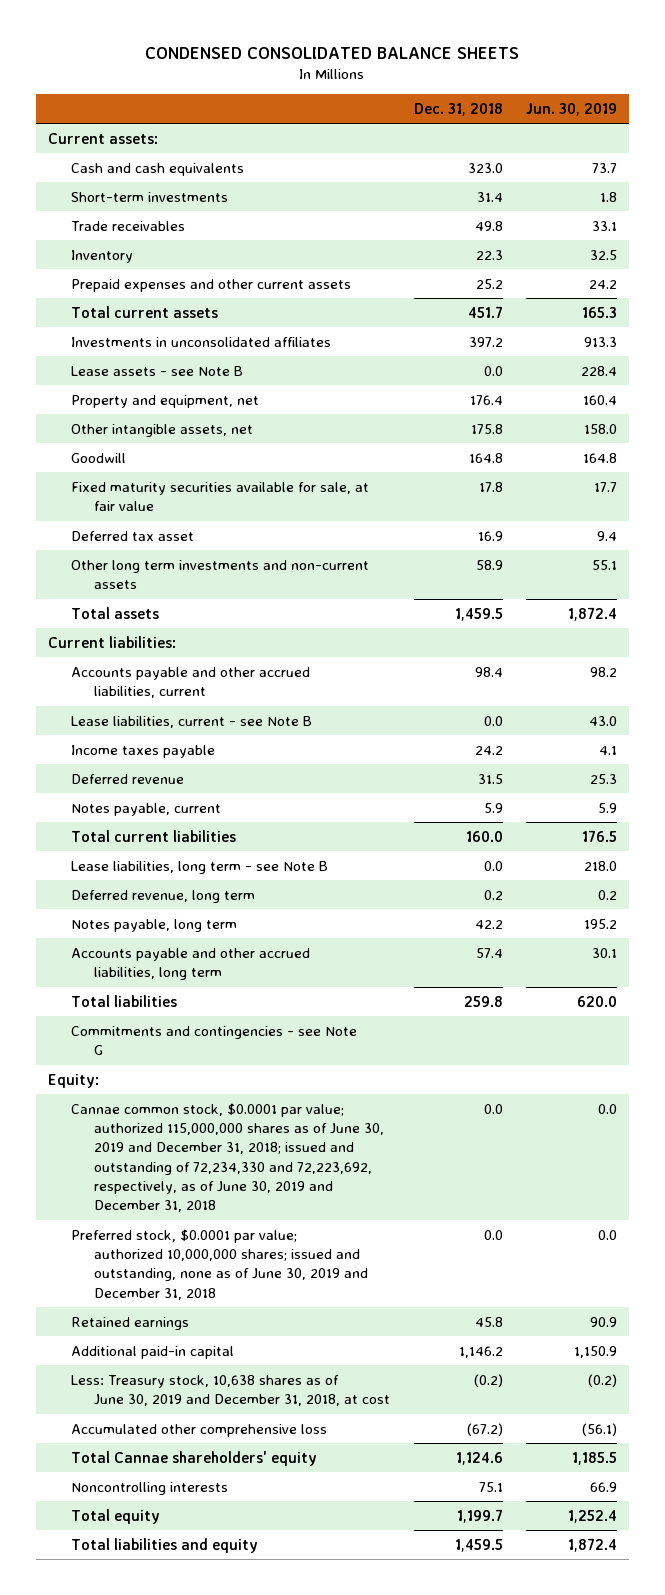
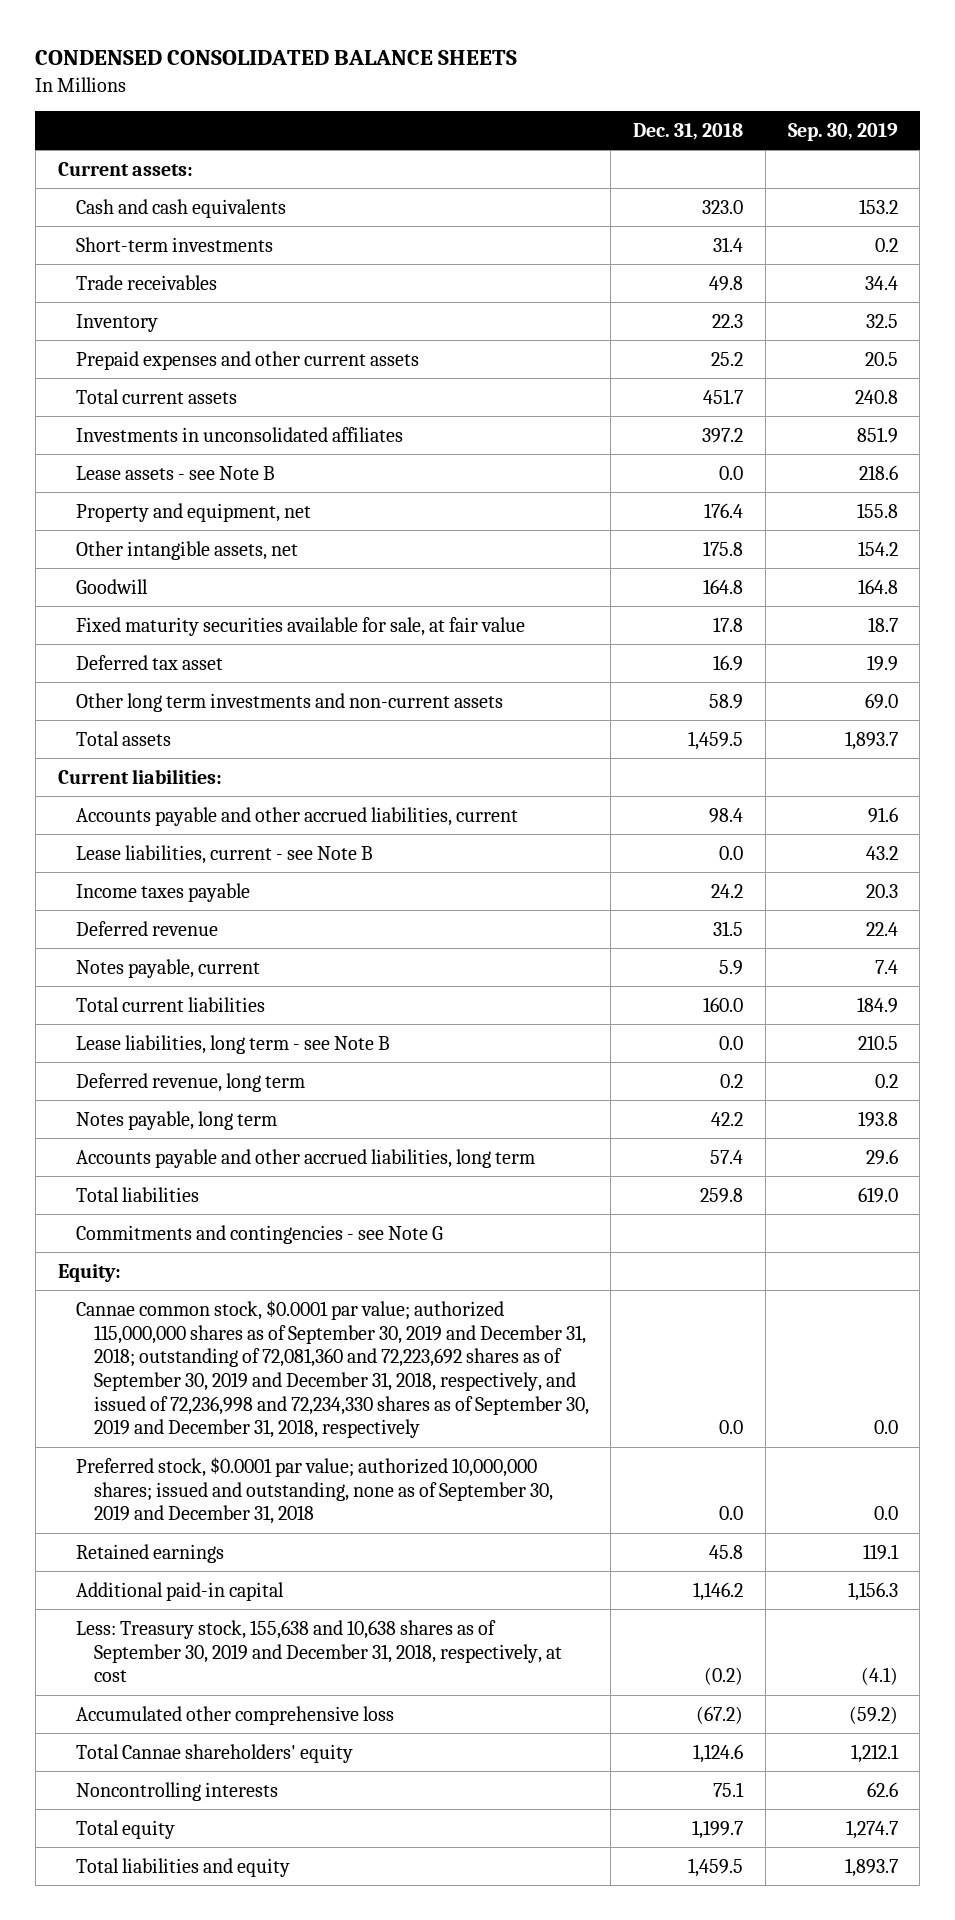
[526,102,618,116] Jun. 30, 2019 -> none
none -> [787,122,898,141] Sep. 30, 2019
[70,1102,384,1213] Cannae common stock, $0.0001 par value; authorized 115,000,000 shares as of June 30, 2019 and December 31, 2018; issued and outstanding of 72,234,330 and 72,223,692, respectively, as of June 30, 2019 and December 31, 2018 -> [75,1299,589,1439] Cannae common stock, $0.0001 par value; authorized 115,000,000 shares as of September 30, 2019 and December 31, 2018; outstanding of 72,081,360 and 72,223,692 shares as of September 30, 2019 and December 31, 2018, respectively, and issued of 72,236,998 and 72,234,330 shares as of September 30, 2019 and December 31, 2018, respectively
[70,1228,368,1300] Preferred stock, $0.0001 par value; authorized 10,000,000 shares; issued and outstanding, none as of June 30, 2019 and December 31, 2018 -> [75,1456,553,1525] Preferred stock, $0.0001 par value; authorized 10,000,000 shares; issued and outstanding, none as of September 30, 2019 and December 31, 2018
[70,1374,390,1407] Less: Treasury stock, 10,638 shares as of June 30, 2019 and December 31, 2018, at cost -> [75,1619,562,1683] Less: Treasury stock, 155,638 and 10,638 shares as of September 30, 2019 and December 31, 2018, respectively, at cost

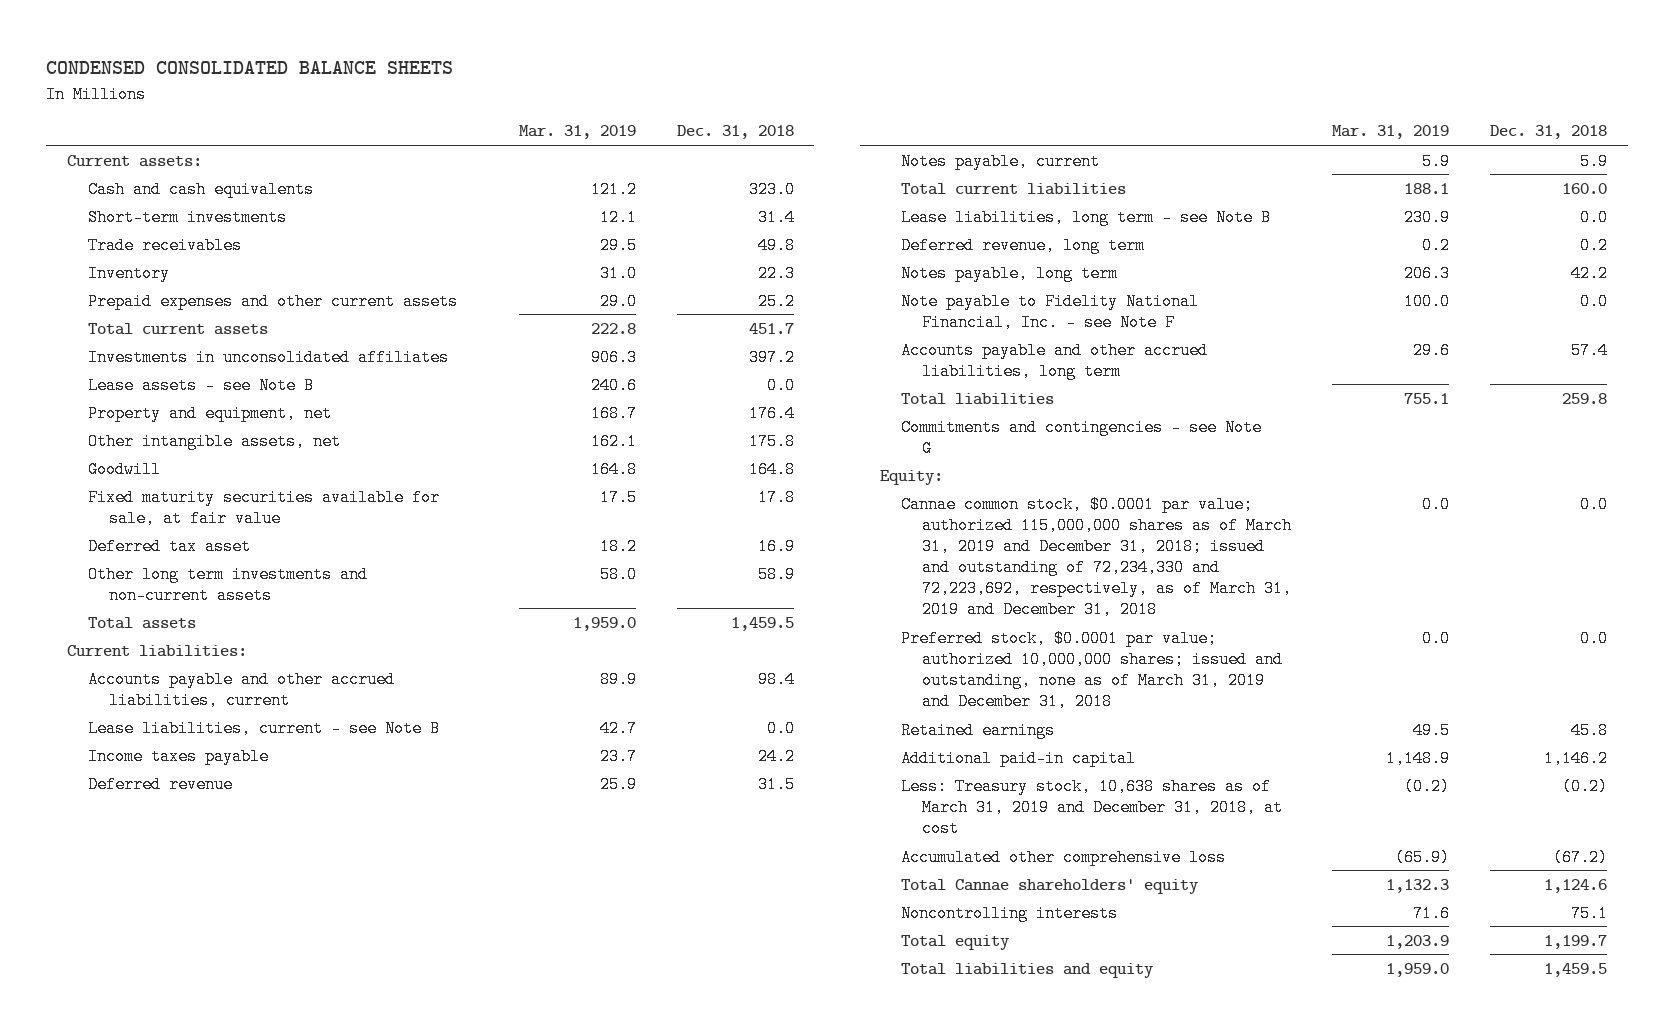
[787,122,898,141] Sep. 30, 2019 -> none
none -> [518,125,636,140] Mar. 31, 2019
none -> [901,292,1200,331] Note payable to Fidelity National Financial, Inc. - see Note F
[75,1299,589,1439] Cannae common stock, $0.0001 par value; authorized 115,000,000 shares as of September 30, 2019 and December 31, 2018; outstanding of 72,081,360 and 72,223,692 shares as of September 30, 2019 and December 31, 2018, respectively, and issued of 72,236,998 and 72,234,330 shares as of September 30, 2019 and December 31, 2018, respectively -> [901,495,1293,619] Cannae common stock, $0.0001 par value; authorized 115,000,000 shares as of March 31, 2019 and December 31, 2018; issued and outstanding of 72,234,330 and 72,223,692, respectively, as of March 31, 2019 and December 31, 2018
[75,1456,553,1525] Preferred stock, $0.0001 par value; authorized 10,000,000 shares; issued and outstanding, none as of September 30, 2019 and December 31, 2018 -> [901,629,1284,711] Preferred stock, $0.0001 par value; authorized 10,000,000 shares; issued and outstanding, none as of March 31, 2019 and December 31, 2018
[75,1619,562,1683] Less: Treasury stock, 155,638 and 10,638 shares as of September 30, 2019 and December 31, 2018, respectively, at cost -> [901,777,1284,837] Less: Treasury stock, 10,638 shares as of March 31, 2019 and December 31, 2018, at cost

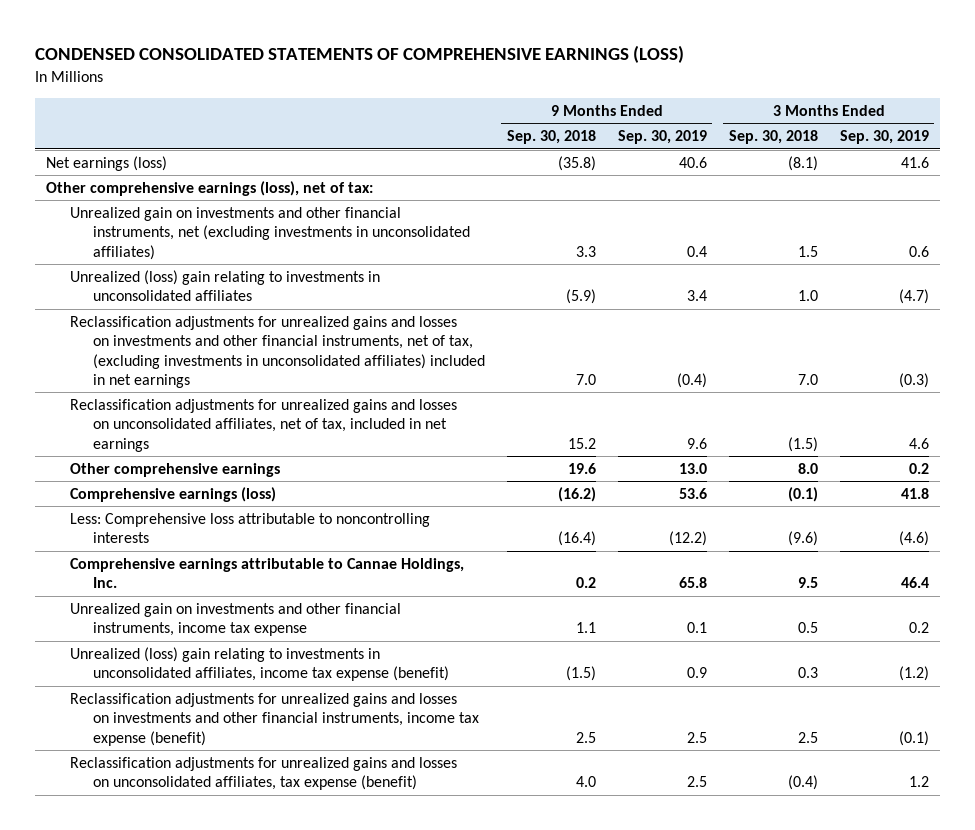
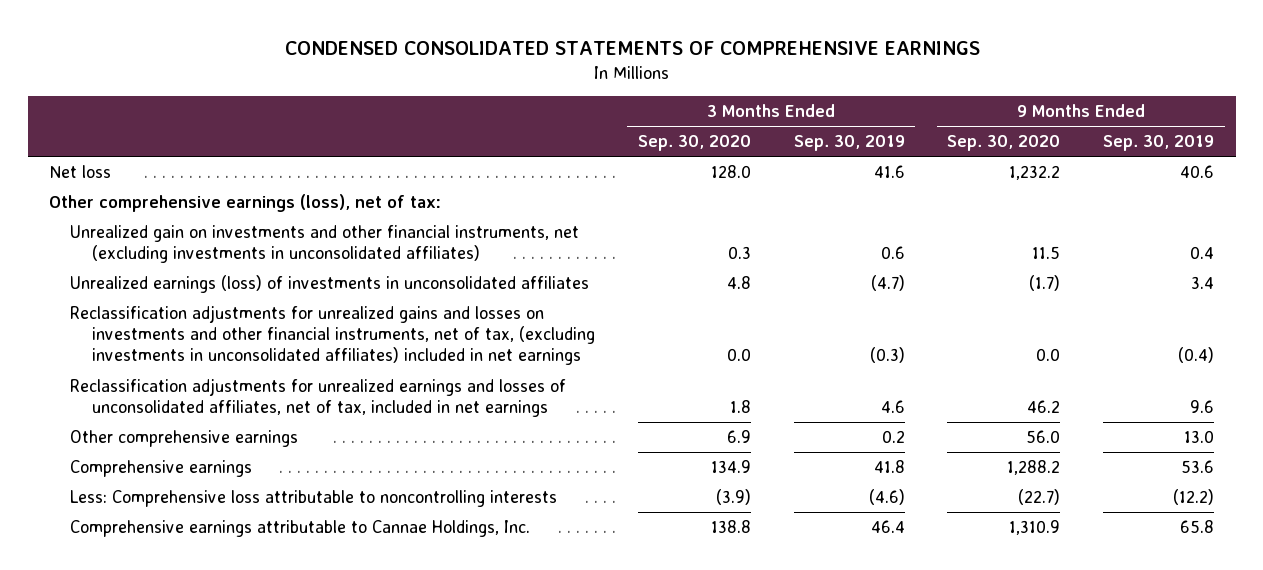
[35,45,685,64] CONDENSED CONSOLIDATED STATEMENTS OF COMPREHENSIVE EARNINGS (LOSS) -> [284,40,980,55] CONDENSED CONSOLIDATED STATEMENTS OF COMPREHENSIVE EARNINGS
[506,130,596,145] Sep. 30, 2018 -> none
[728,130,818,145] Sep. 30, 2018 -> none
none -> [637,135,751,152] Sep. 30, 2020
none -> [947,135,1061,152] Sep. 30, 2020
[46,155,168,171] Net earnings (loss) -> [48,164,111,178] Net loss
[69,269,380,302] Unrealized (loss) gain relating to investments in unconsolidated affiliates -> [70,274,590,293] Unrealized earnings (loss) of investments in unconsolidated affiliates
[69,398,457,452] Reclassification adjustments for unrealized gains and losses on unconsolidated affiliates, net of tax, included in net earnings -> [70,377,567,418] Reclassification adjustments for unrealized earnings and losses of unconsolidated affiliates, net of tax, included in net earnings
[69,486,276,502] Comprehensive earnings (loss) -> [70,459,253,477] Comprehensive earnings
[69,602,401,637] Unrealized gain on investments and other financial instruments, income tax expense -> none
[69,646,449,682] Unrealized (loss) gain relating to investments in unconsolidated affiliates, income tax expense (benefit) -> none
[69,692,479,746] Reclassification adjustments for unrealized gains and losses on investments and other financial instruments, income tax expense (benefit) -> none
[69,756,457,791] Reclassification adjustments for unrealized gains and losses on unconsolidated affiliates, tax expense (benefit) -> none

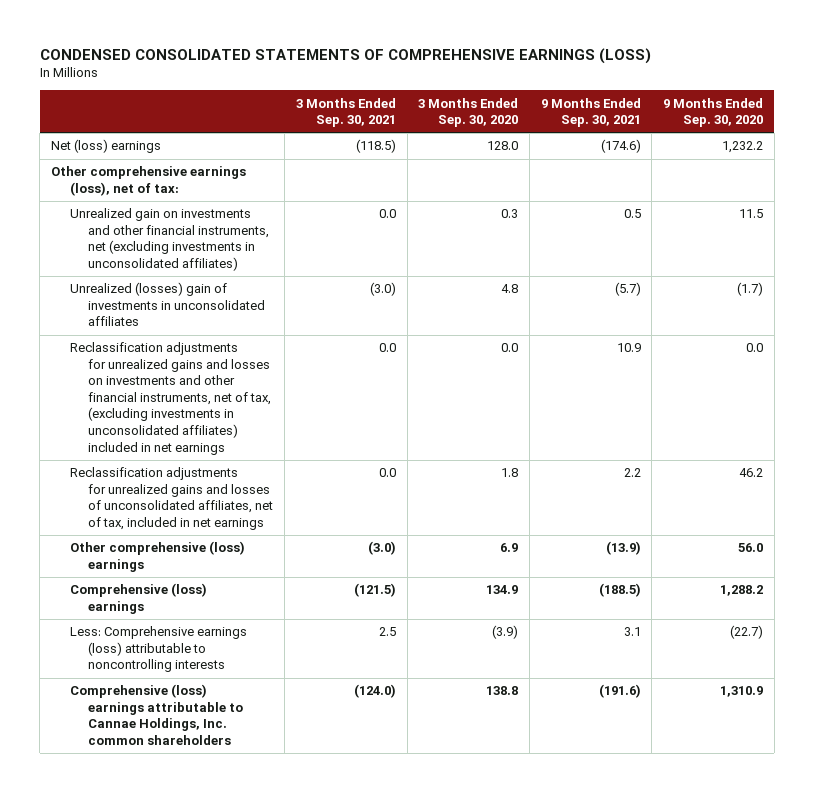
[284,40,980,55] CONDENSED CONSOLIDATED STATEMENTS OF COMPREHENSIVE EARNINGS -> [39,47,651,64] CONDENSED CONSOLIDATED STATEMENTS OF COMPREHENSIVE EARNINGS (LOSS)
[793,135,905,152] Sep. 30, 2019 -> none
[1103,135,1215,152] Sep. 30, 2019 -> none
none -> [295,97,396,128] 3 Months Ended Sep. 30, 2021
none -> [540,97,641,128] 9 Months Ended Sep. 30, 2021
[48,164,111,178] Net loss -> [51,139,162,154] Net (loss) earnings
[70,274,590,293] Unrealized earnings (loss) of investments in unconsolidated affiliates -> [69,282,266,327] Unrealized (losses) gain of investments in unconsolidated affiliates
[70,377,567,418] Reclassification adjustments for unrealized earnings and losses of unconsolidated affiliates, net of tax, included in net earnings -> [69,467,274,530] Reclassification adjustments for unrealized gains and losses of unconsolidated affiliates, net of tax, included in net earnings
[70,429,299,447] Other comprehensive earnings -> [69,541,245,572] Other comprehensive (loss) earnings
[70,459,253,477] Comprehensive earnings -> [69,583,207,614] Comprehensive (loss) earnings
[70,489,558,507] Less: Comprehensive loss attributable to noncontrolling interests -> [69,626,247,673] Less: Comprehensive earnings (loss) attributable to noncontrolling interests
[70,519,531,537] Comprehensive earnings attributable to Cannae Holdings, Inc. -> [69,684,244,745] Comprehensive (loss) earnings attributable to Cannae Holdings, Inc. common shareholders

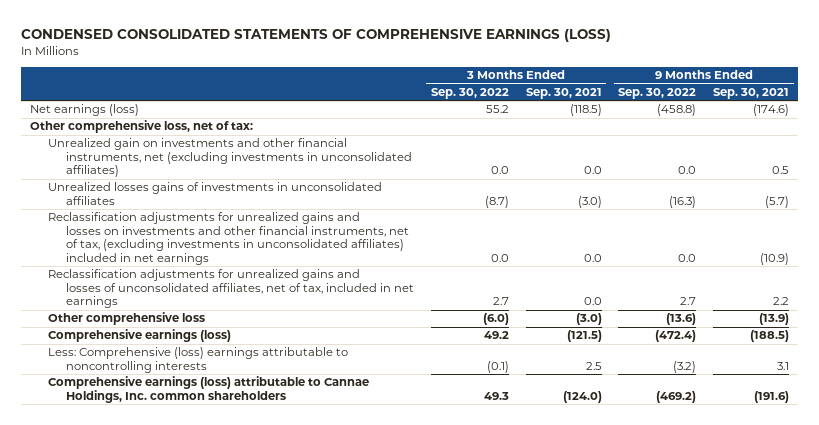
[418,97,519,128] 3 Months Ended Sep. 30, 2020 -> none
[663,97,764,128] 9 Months Ended Sep. 30, 2020 -> none
none -> [430,87,509,99] Sep. 30, 2022
none -> [618,87,697,99] Sep. 30, 2022
[51,139,162,154] Net (loss) earnings -> [29,104,139,117] Net earnings (loss)
[51,166,247,196] Other comprehensive earnings (loss), net of tax: -> [29,120,253,134] Other comprehensive loss, net of tax:
[69,282,266,327] Unrealized (losses) gain of investments in unconsolidated affiliates -> [47,182,382,205] Unrealized losses gains of investments in unconsolidated affiliates
[616,343,641,353] 10.9 -> [760,252,790,265] (10.9)
[69,541,245,572] Other comprehensive (loss) earnings -> [47,312,205,326] Other comprehensive loss
[69,583,207,614] Comprehensive (loss) earnings -> [47,329,231,343] Comprehensive earnings (loss)
[69,626,247,673] Less: Comprehensive earnings (loss) attributable to noncontrolling interests -> [47,347,348,373] Less: Comprehensive (loss) earnings attributable to noncontrolling interests
[69,684,244,745] Comprehensive (loss) earnings attributable to Cannae Holdings, Inc. common shareholders -> [47,376,369,403] Comprehensive earnings (loss) attributable to Cannae Holdings, Inc. common shareholders

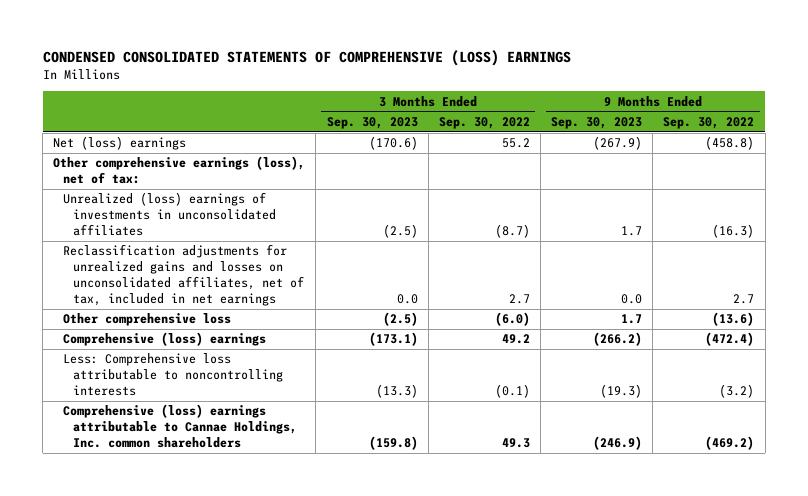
[21,29,612,43] CONDENSED CONSOLIDATED STATEMENTS OF COMPREHENSIVE EARNINGS (LOSS) -> [42,49,571,66] CONDENSED CONSOLIDATED STATEMENTS OF COMPREHENSIVE (LOSS) EARNINGS
[525,87,602,99] Sep. 30, 2021 -> none
[713,87,790,99] Sep. 30, 2021 -> none
none -> [326,116,418,129] Sep. 30, 2023
none -> [551,116,643,129] Sep. 30, 2023
[47,138,412,178] Unrealized gain on investments and other financial instruments, net (excluding investments in unconsolidated affiliates) -> none
[47,212,409,265] Reclassification adjustments for unrealized gains and losses on investments and other financial instruments, net of tax, (excluding investments in unconsolidated affiliates) included in net earnings -> none
[29,104,139,117] Net earnings (loss) -> [53,136,187,151] Net (loss) earnings
[29,120,253,134] Other comprehensive loss, net of tax: -> [53,156,306,185] Other comprehensive earnings (loss), net of tax:
[47,182,382,205] Unrealized losses gains of investments in unconsolidated affiliates -> [63,192,277,237] Unrealized (loss) earnings of investments in unconsolidated affiliates
[47,269,414,309] Reclassification adjustments for unrealized gains and losses of unconsolidated affiliates, net of tax, included in net earnings -> [63,244,305,307] Reclassification adjustments for unrealized gains and losses on unconsolidated affiliates, net of tax, included in net earnings
[47,329,231,343] Comprehensive earnings (loss) -> [63,332,267,347] Comprehensive (loss) earnings
[47,347,348,373] Less: Comprehensive (loss) earnings attributable to noncontrolling interests -> [63,353,284,397] Less: Comprehensive loss attributable to noncontrolling interests
[47,376,369,403] Comprehensive earnings (loss) attributable to Cannae Holdings, Inc. common shareholders -> [63,404,298,449] Comprehensive (loss) earnings attributable to Cannae Holdings, Inc. common shareholders

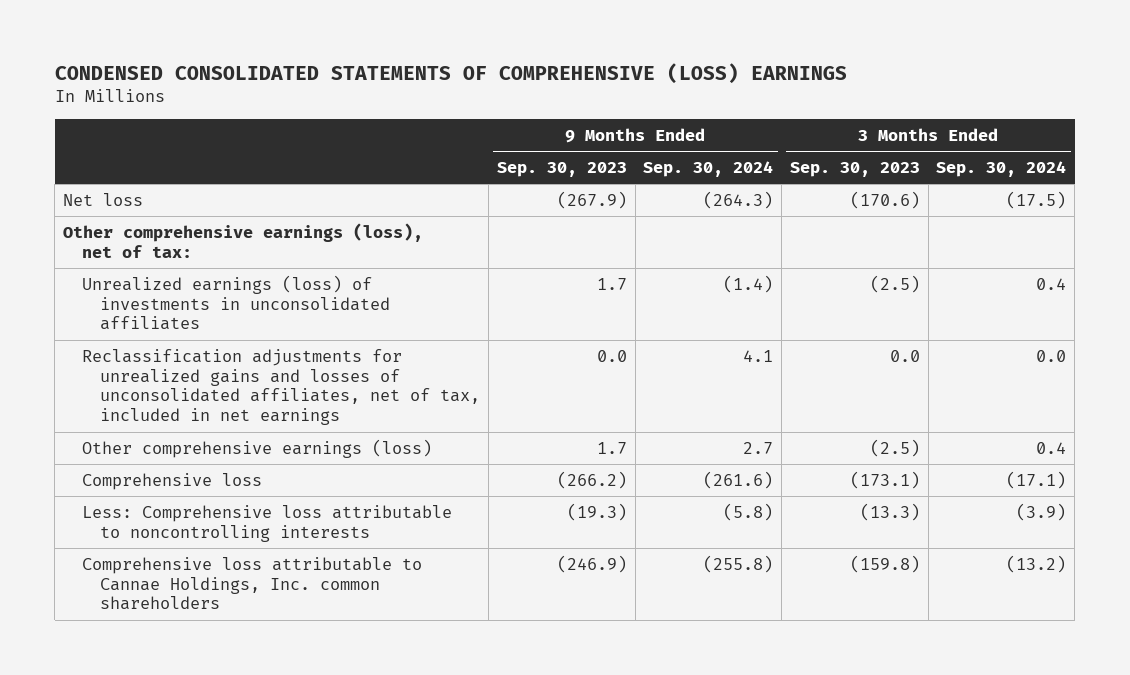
[438,116,530,129] Sep. 30, 2022 -> none
[663,116,755,129] Sep. 30, 2022 -> none
none -> [643,160,774,177] Sep. 30, 2024
none -> [936,160,1067,177] Sep. 30, 2024
[53,136,187,151] Net (loss) earnings -> [63,192,144,206] Net loss
[63,192,277,237] Unrealized (loss) earnings of investments in unconsolidated affiliates -> [81,274,391,331] Unrealized earnings (loss) of investments in unconsolidated affiliates
[63,244,305,307] Reclassification adjustments for unrealized gains and losses on unconsolidated affiliates, net of tax, included in net earnings -> [81,348,481,426] Reclassification adjustments for unrealized gains and losses of unconsolidated affiliates, net of tax, included in net earnings
[63,313,232,327] Other comprehensive loss -> [81,438,432,458] Other comprehensive earnings (loss)
[63,332,267,347] Comprehensive (loss) earnings -> [81,472,262,490] Comprehensive loss
[63,404,298,449] Comprehensive (loss) earnings attributable to Cannae Holdings, Inc. common shareholders -> [81,556,422,611] Comprehensive loss attributable to Cannae Holdings, Inc. common shareholders

